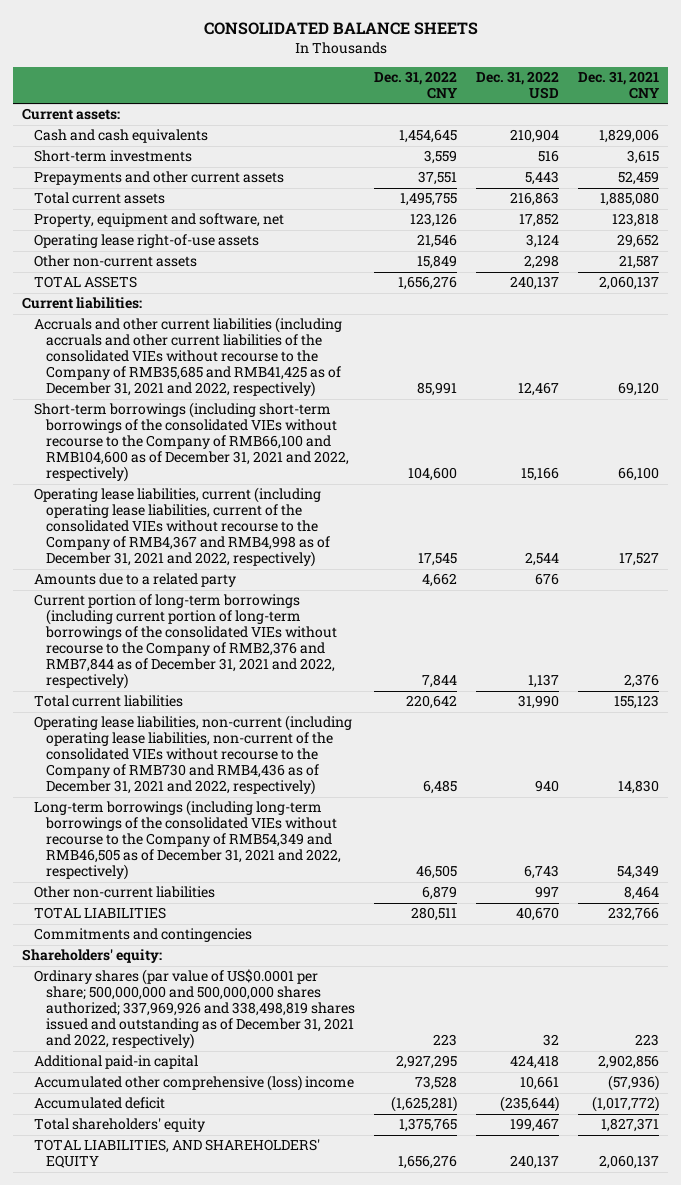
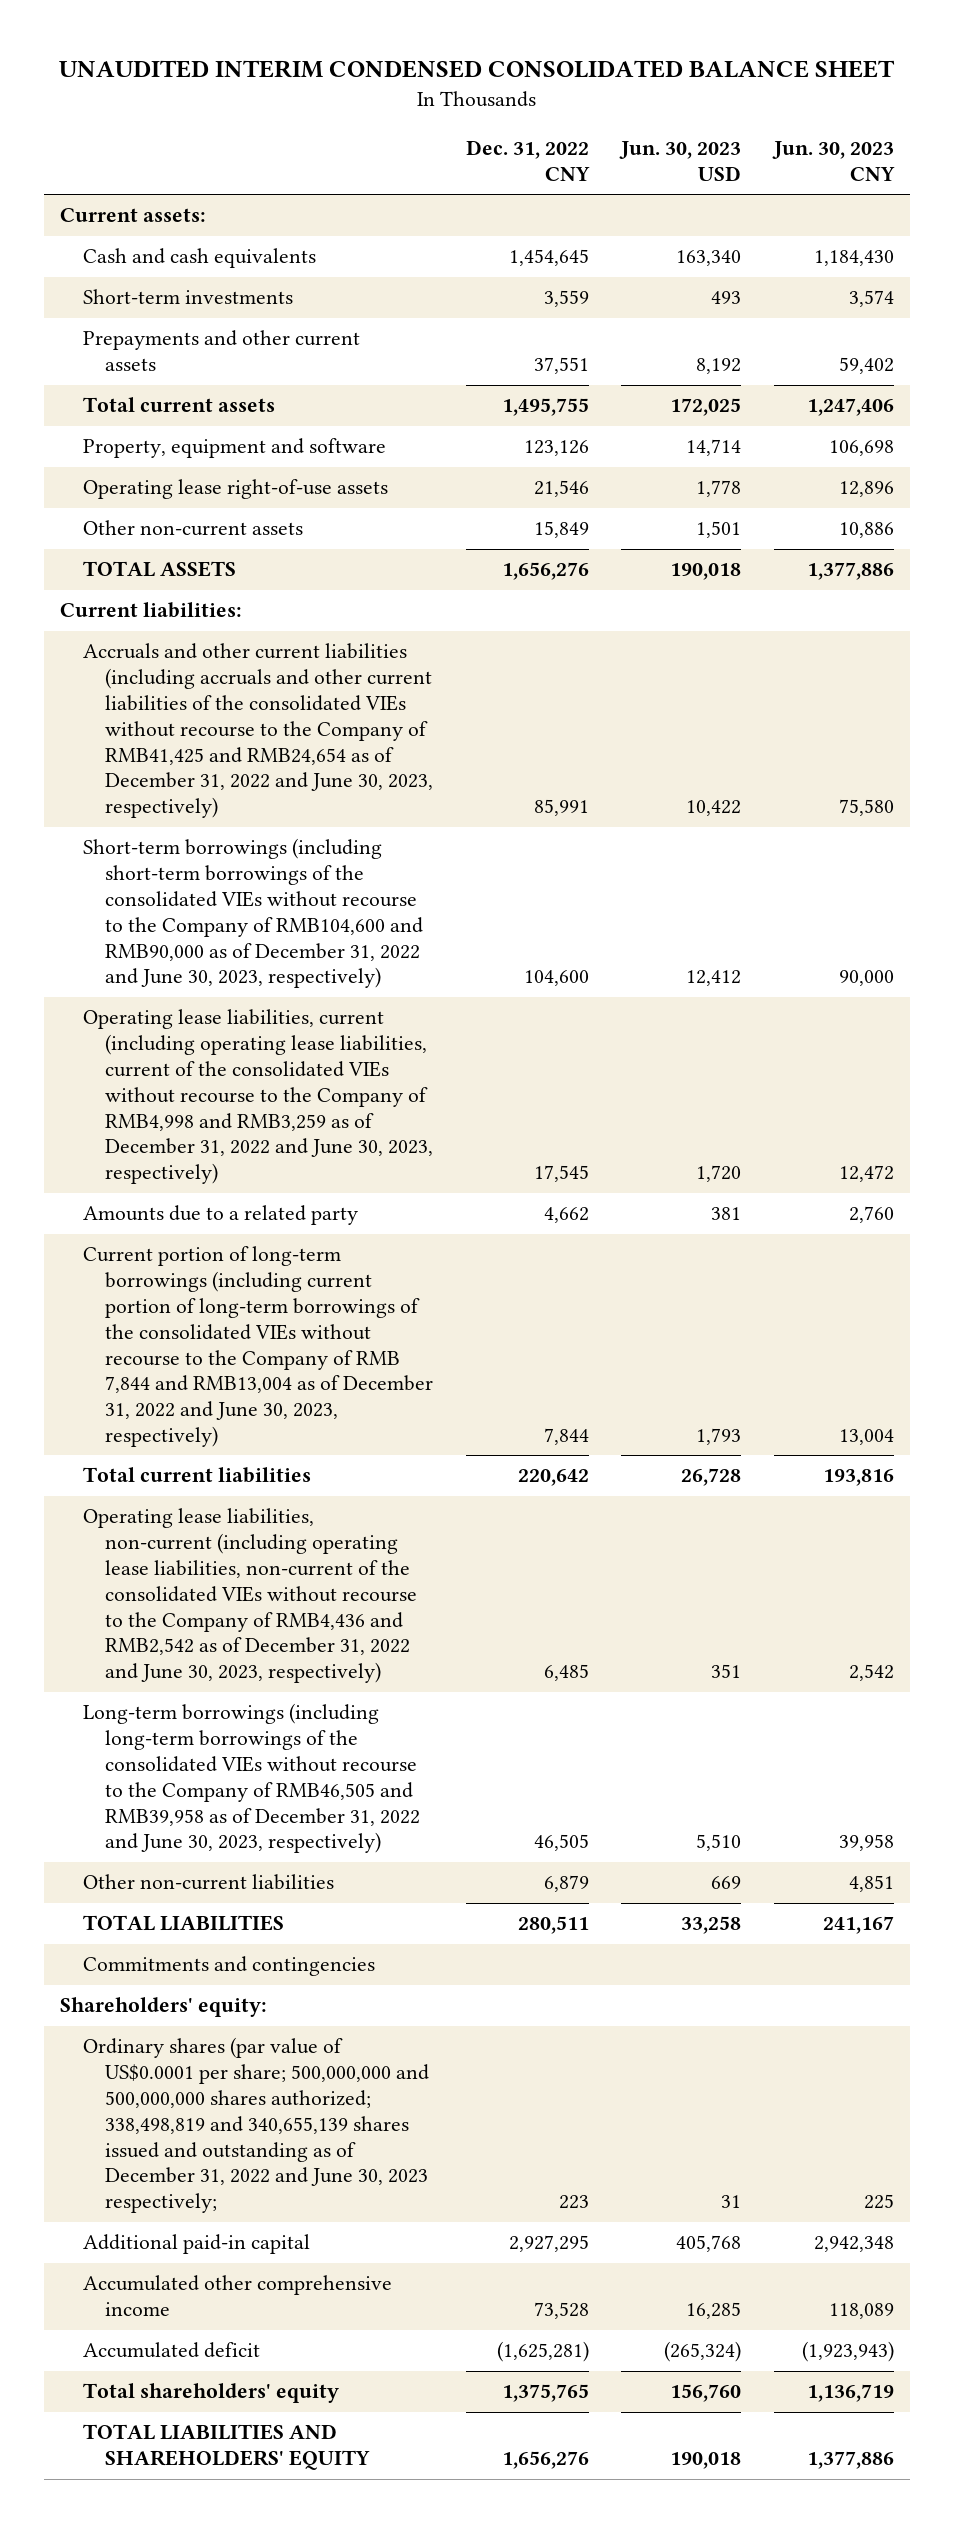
[203,22,478,36] CONSOLIDATED BALANCE SHEETS -> [58,59,895,78] UNAUDITED INTERIM CONDENSED CONSOLIDATED BALANCE SHEET
[476,71,560,99] Dec. 31, 2022 USD -> none
[577,71,660,99] Dec. 31, 2021 CNY -> none
none -> [619,141,742,181] Jun. 30, 2023 USD
none -> [771,141,895,181] Jun. 30, 2023 CNY
[34,213,285,228] Property, equipment and software, net -> [82,438,386,459] Property, equipment and software
[34,317,343,398] Accruals and other current liabilities (including accruals and other current liabilities of the consolidated VIEs without recourse to the Company of RMB35,685 and RMB41,425 as of December 31, 2021 and 2022, respectively) -> [82,643,434,819] Accruals and other current liabilities (including accruals and other current liabilities of the consolidated VIEs without recourse to the Company of RMB41,425 and RMB24,654 as of December 31, 2022 and June 30, 2023, respectively)
[34,402,350,483] Short-term borrowings (including short-term borrowings of the consolidated VIEs without recourse to the Company of RMB66,100 and RMB104,600 as of December 31, 2021 and 2022, respectively) -> [82,838,424,989] Short-term borrowings (including short-term borrowings of the consolidated VIEs without recourse to the Company of RMB104,600 and RMB90,000 as of December 31, 2022 and June 30, 2023, respectively)
[34,487,331,568] Operating lease liabilities, current (including operating lease liabilities, current of the consolidated VIEs without recourse to the Company of RMB4,367 and RMB4,998 as of December 31, 2021 and 2022, respectively) -> [82,1009,434,1185] Operating lease liabilities, current (including operating lease liabilities, current of the consolidated VIEs without recourse to the Company of RMB4,998 and RMB3,259 as of December 31, 2022 and June 30, 2023, respectively)
[34,594,338,690] Current portion of long-term borrowings (including current portion of long-term borrowings of the consolidated VIEs without recourse to the Company of RMB2,376 and RMB7,844 as of December 31, 2021 and 2022, respectively) -> [82,1246,434,1447] Current portion of long-term borrowings (including current portion of long-term borrowings of the consolidated VIEs without recourse to the Company of RMB 7,844 and RMB13,004 as of December 31, 2022 and June 30, 2023, respectively)
[34,715,353,796] Operating lease liabilities, non-current (including operating lease liabilities, non-current of the consolidated VIEs without recourse to the Company of RMB730 and RMB4,436 as of December 31, 2021 and 2022, respectively) -> [82,1508,418,1684] Operating lease liabilities, non-current (including operating lease liabilities, non-current of the consolidated VIEs without recourse to the Company of RMB4,436 and RMB2,542 as of December 31, 2022 and June 30, 2023, respectively)
[34,800,342,881] Long-term borrowings (including long-term borrowings of the consolidated VIEs without recourse to the Company of RMB54,349 and RMB46,505 as of December 31, 2021 and 2022, respectively) -> [82,1703,421,1854] Long-term borrowings (including long-term borrowings of the consolidated VIEs without recourse to the Company of RMB46,505 and RMB39,958 as of December 31, 2022 and June 30, 2023, respectively)
[34,969,356,1050] Ordinary shares (par value of US$0.0001 per share; 500,000,000 and 500,000,000 shares authorized; 337,969,926 and 338,498,819 shares issued and outstanding as of December 31, 2021 and 2022, respectively) -> [82,2037,430,2214] Ordinary shares (par value of US$0.0001 per share; 500,000,000 and 500,000,000 shares authorized; 338,498,819 and 340,655,139 shares issued and outstanding as of December 31, 2022 and June 30, 2023 respectively;
[34,1075,355,1092] Accumulated other comprehensive (loss) income -> [82,2275,392,2317] Accumulated other comprehensive income
[34,1139,321,1169] TOTAL LIABILITIES, AND SHAREHOLDERS' EQUITY -> [82,2424,371,2471] TOTAL LIABILITIES AND SHAREHOLDERS' EQUITY

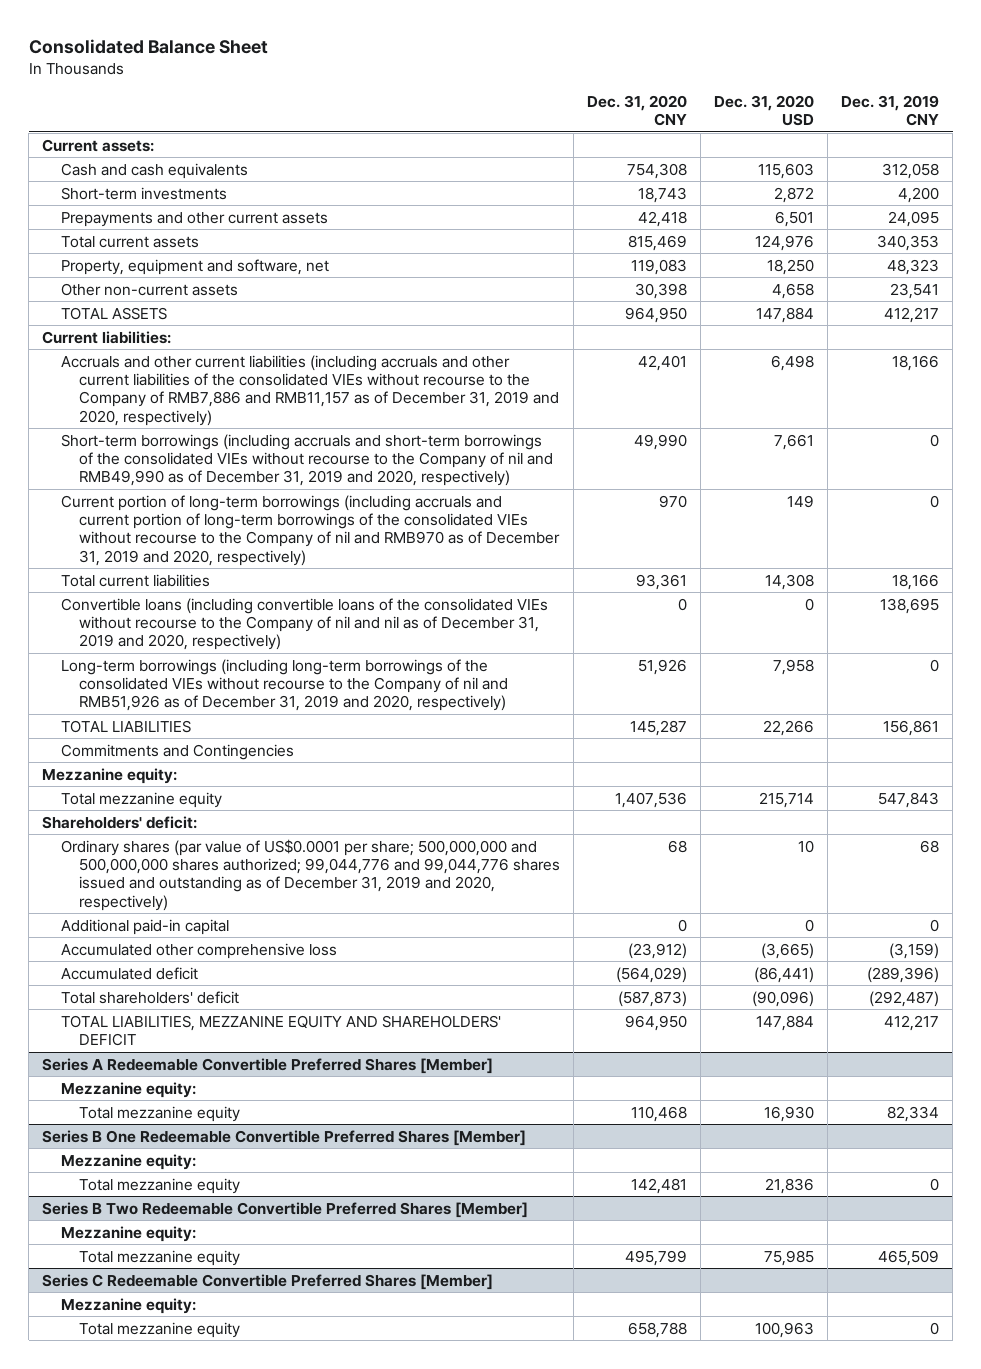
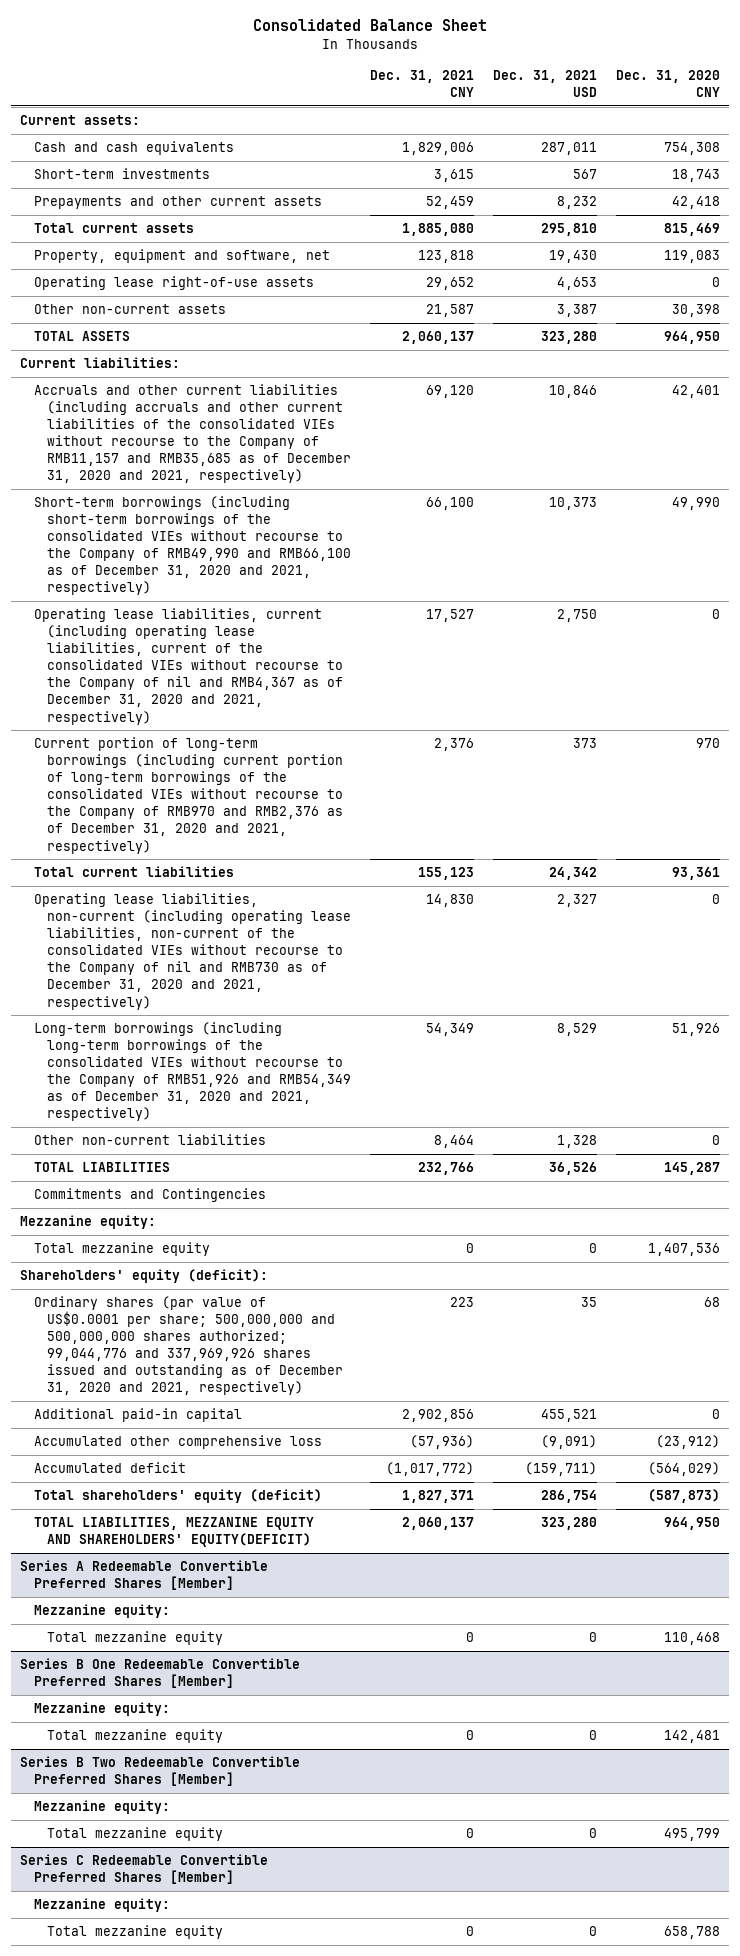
[714,95,815,127] Dec. 31, 2020 USD -> none
[841,95,940,127] Dec. 31, 2019 CNY -> none
none -> [370,70,475,98] Dec. 31, 2021 CNY
none -> [492,70,597,98] Dec. 31, 2021 USD
none -> [33,276,314,291] Operating lease right-of-use assets
[60,354,560,426] Accruals and other current liabilities (including accruals and other current liabilities of the consolidated VIEs without recourse to the Company of RMB7,886 and RMB11,157 as of December 31, 2019 and 2020, respectively) -> [33,384,352,484] Accruals and other current liabilities (including accruals and other current liabilities of the consolidated VIEs without recourse to the Company of RMB11,157 and RMB35,685 as of December 31, 2020 and 2021, respectively)
[60,433,554,487] Short-term borrowings (including accruals and short-term borrowings of the consolidated VIEs without recourse to the Company of nil and RMB49,990 as of December 31, 2019 and 2020, respectively) -> [33,496,352,596] Short-term borrowings (including short-term borrowings of the consolidated VIEs without recourse to the Company of RMB49,990 and RMB66,100 as of December 31, 2020 and 2021, respectively)
none -> [33,608,344,725] Operating lease liabilities, current (including operating lease liabilities, current of the consolidated VIEs without recourse to the Company of nil and RMB4,367 as of December 31, 2020 and 2021, respectively)
[60,494,561,566] Current portion of long-term borrowings (including accruals and current portion of long-term borrowings of the consolidated VIEs without recourse to the Company of nil and RMB970 as of December 31, 2019 and 2020, respectively) -> [33,737,344,854] Current portion of long-term borrowings (including current portion of long-term borrowings of the consolidated VIEs without recourse to the Company of RMB970 and RMB2,376 as of December 31, 2020 and 2021, respectively)
[60,597,548,651] Convertible loans (including convertible loans of the consolidated VIEs without recourse to the Company of nil and nil as of December 31, 2019 and 2020, respectively) -> [33,893,352,1010] Operating lease liabilities, non-current (including operating lease liabilities, non-current of the consolidated VIEs without recourse to the Company of nil and RMB730 as of December 31, 2020 and 2021, respectively)
[60,658,509,712] Long-term borrowings (including long-term borrowings of the consolidated VIEs without recourse to the Company of nil and RMB51,926 as of December 31, 2019 and 2020, respectively) -> [33,1022,352,1122] Long-term borrowings (including long-term borrowings of the consolidated VIEs without recourse to the Company of RMB51,926 and RMB54,349 as of December 31, 2020 and 2021, respectively)
none -> [33,1134,266,1146] Other non-current liabilities
[41,815,197,829] Shareholders' deficit: -> [20,1269,269,1284] Shareholders' equity (deficit):
[60,838,561,911] Ordinary shares (par value of US$0.0001 per share; 500,000,000 and 500,000,000 shares authorized; 99,044,776 and 99,044,776 shares issued and outstanding as of December 31, 2019 and 2020, respectively) -> [33,1296,344,1396] Ordinary shares (par value of US$0.0001 per share; 500,000,000 and 500,000,000 shares authorized; 99,044,776 and 337,969,926 shares issued and outstanding as of December 31, 2020 and 2021, respectively)
[60,990,239,1004] Total shareholders' deficit -> [33,1489,322,1504] Total shareholders' equity (deficit)
[60,1014,501,1047] TOTAL LIABILITIES, MEZZANINE EQUITY AND SHAREHOLDERS' DEFICIT -> [33,1517,314,1548] TOTAL LIABILITIES, MEZZANINE EQUITY AND SHAREHOLDERS' EQUITY(DEFICIT)

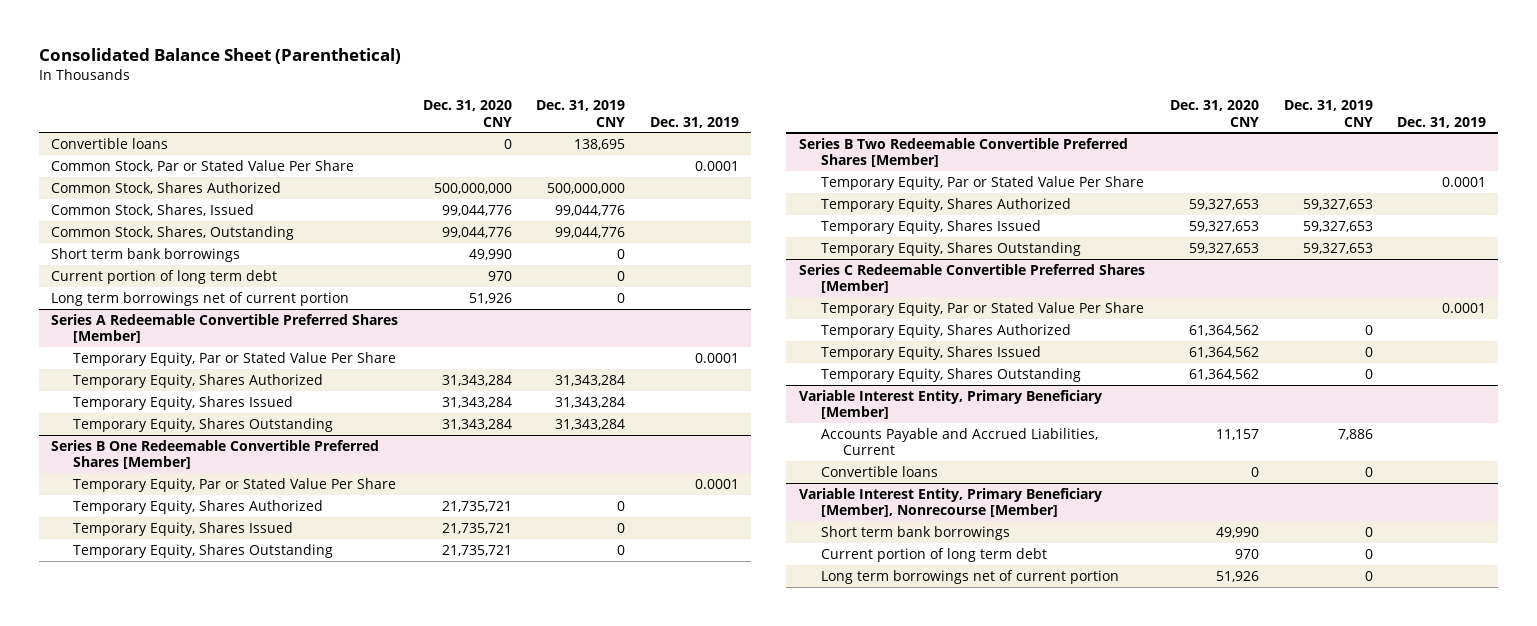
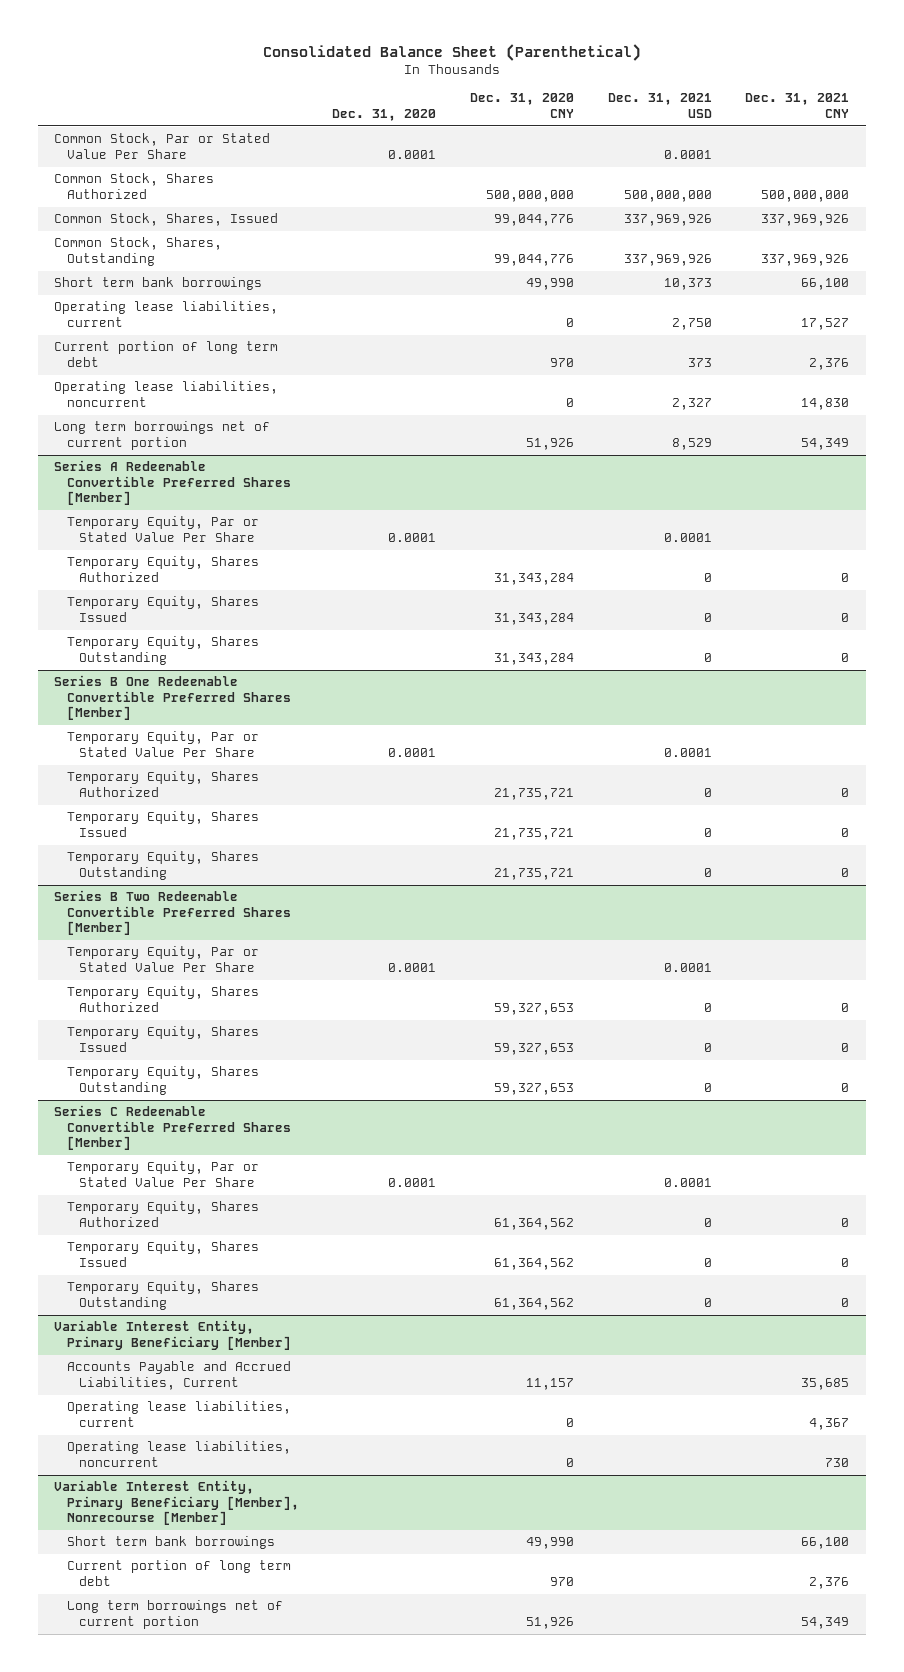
[536,100,626,127] Dec. 31, 2019 CNY -> none
[649,116,739,128] Dec. 31, 2019 -> none
none -> [332,108,437,121] Dec. 31, 2020
none -> [607,93,712,118] Dec. 31, 2021 USD
none -> [745,93,850,118] Dec. 31, 2021 CNY
[51,137,169,149] Convertible loans -> none
none -> [54,301,279,327] Operating lease liabilities, current
none -> [54,381,279,407] Operating lease liabilities, noncurrent
[820,465,938,477] Convertible loans -> none
none -> [66,1401,291,1427] Operating lease liabilities, current
none -> [66,1441,291,1467] Operating lease liabilities, noncurrent

